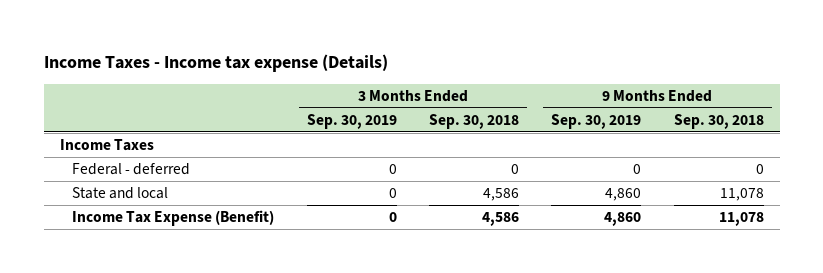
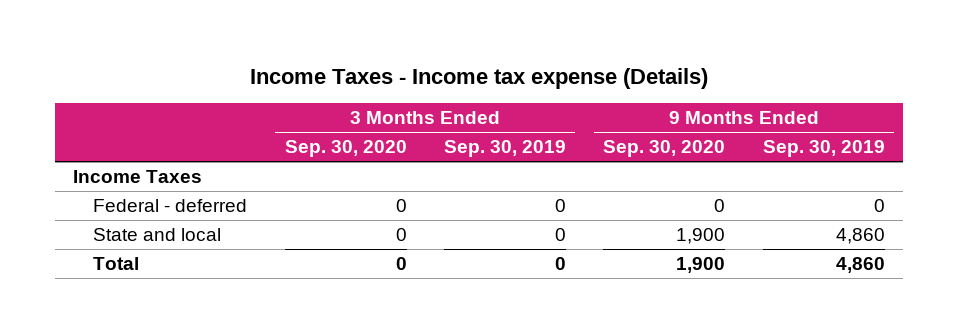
[428,114,519,130] Sep. 30, 2018 -> none
[673,114,764,130] Sep. 30, 2018 -> none
none -> [284,140,407,158] Sep. 30, 2020
none -> [603,140,726,158] Sep. 30, 2020
[72,210,275,227] Income Tax Expense (Benefit) -> [93,257,140,271] Total

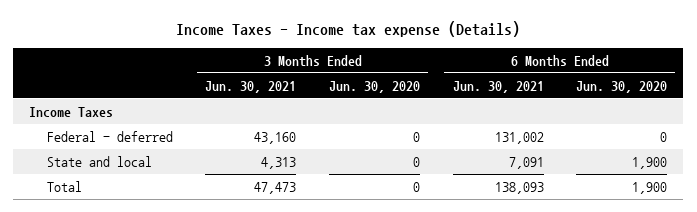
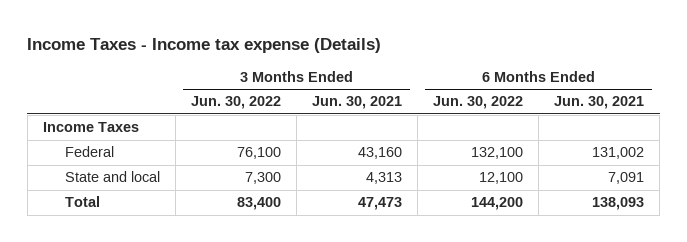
[328,80,420,93] Jun. 30, 2020 -> none
[576,80,668,93] Jun. 30, 2020 -> none
none -> [191,96,282,110] Jun. 30, 2022
none -> [433,96,524,110] Jun. 30, 2022
[46,130,173,142] Federal - deferred -> [65,146,115,158] Federal

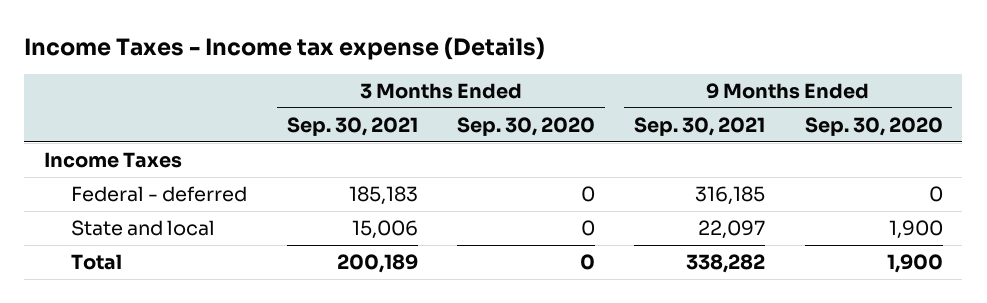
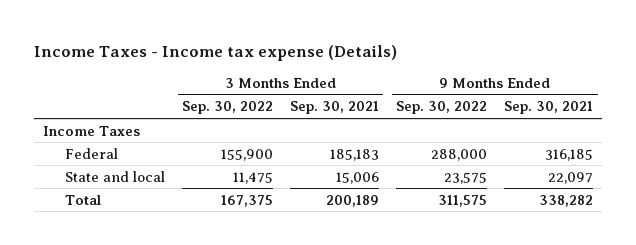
[456,116,595,136] Sep. 30, 2020 -> none
[804,116,943,136] Sep. 30, 2020 -> none
none -> [182,101,274,115] Sep. 30, 2022
none -> [396,101,488,115] Sep. 30, 2022
[71,186,248,203] Federal - deferred -> [65,147,119,159] Federal

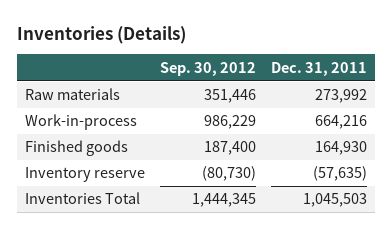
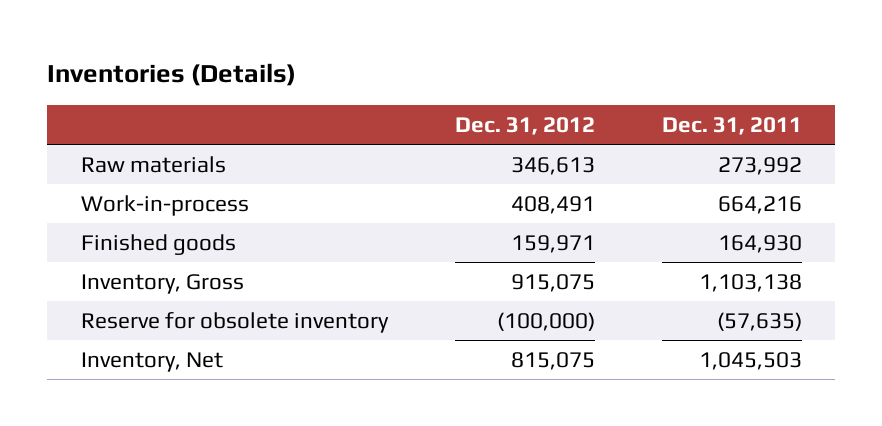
[159,61,256,76] Sep. 30, 2012 -> none
none -> [454,116,595,135] Dec. 31, 2012
none -> [80,273,244,294] Inventory, Gross
[24,167,145,183] Inventory reserve -> [80,311,389,333] Reserve for obsolete inventory
[24,192,140,205] Inventories Total -> [80,351,223,372] Inventory, Net

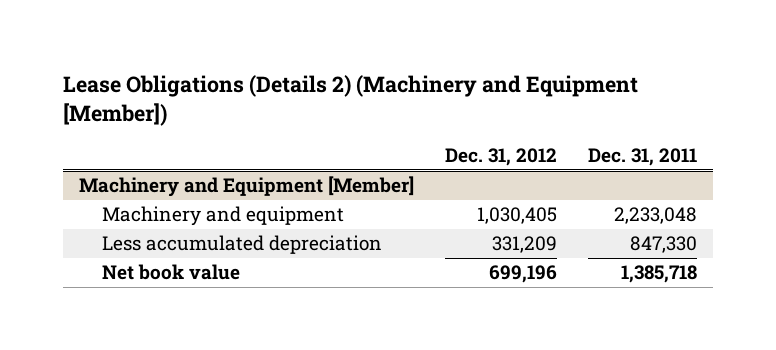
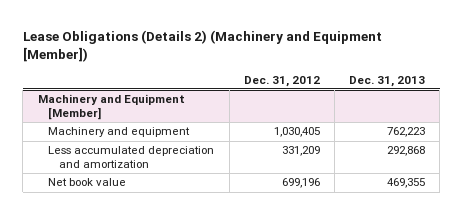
[588,147,698,166] Dec. 31, 2011 -> none
none -> [349,75,426,87] Dec. 31, 2013
[102,235,383,255] Less accumulated depreciation -> [48,146,215,168] Less accumulated depreciation and amortization

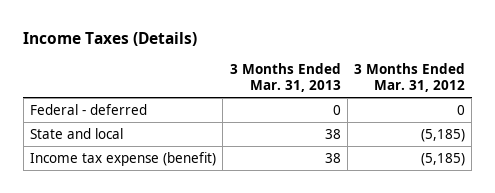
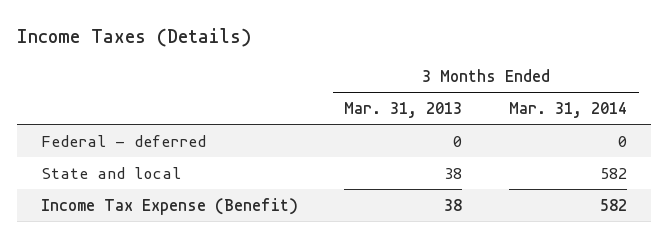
[354,63,466,93] 3 Months Ended Mar. 31, 2012 -> none
none -> [509,101,628,118] Mar. 31, 2014
[29,151,216,166] Income tax expense (benefit) -> [40,197,298,215] Income Tax Expense (Benefit)

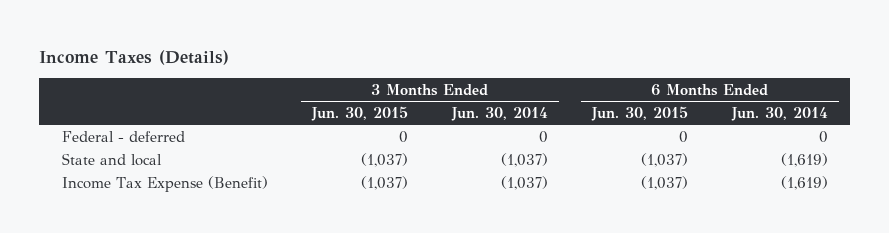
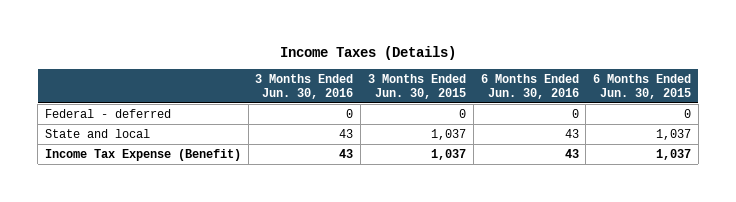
[450,107,548,122] Jun. 30, 2014 -> none
[730,107,828,122] Jun. 30, 2014 -> none
none -> [255,73,354,100] 3 Months Ended Jun. 30, 2016
none -> [480,73,579,100] 6 Months Ended Jun. 30, 2016
[360,152,408,167] (1,037) -> [431,128,467,140] 1,037
[640,152,688,167] (1,037) -> [656,128,692,140] 1,037
[360,175,408,190] (1,037) -> [431,148,467,160] 1,037
[640,175,688,190] (1,037) -> [656,148,692,160] 1,037

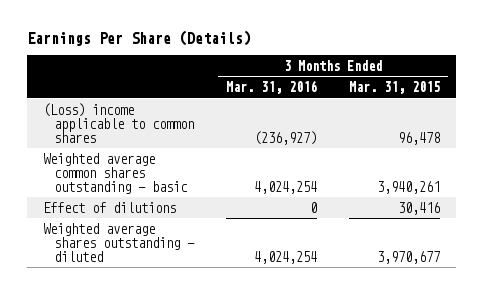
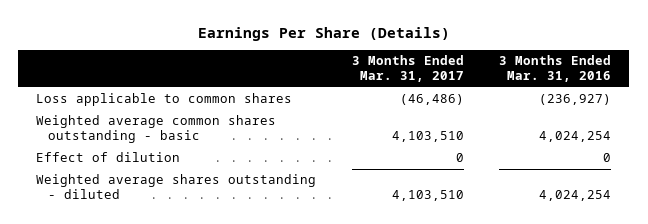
[349,81,441,95] Mar. 31, 2015 -> none
none -> [351,55,464,83] 3 Months Ended Mar. 31, 2017
[43,102,195,143] (Loss) income applicable to common shares -> [36,93,293,107] Loss applicable to common shares
[43,201,177,213] Effect of dilutions -> [36,152,181,163] Effect of dilution

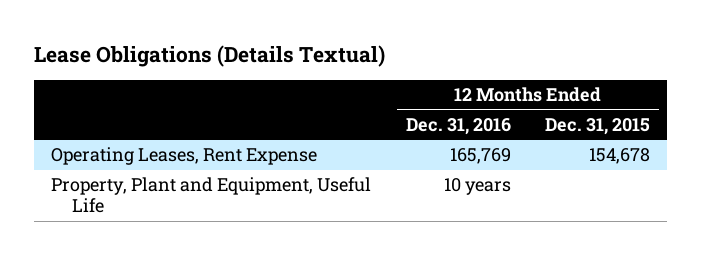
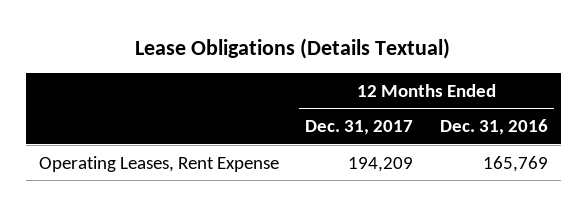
[544,117,650,135] Dec. 31, 2015 -> none
none -> [305,120,414,136] Dec. 31, 2017
[51,177,372,214] Property, Plant and Equipment, Useful Life -> none

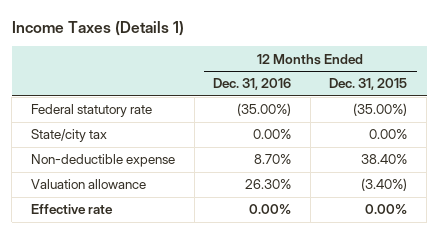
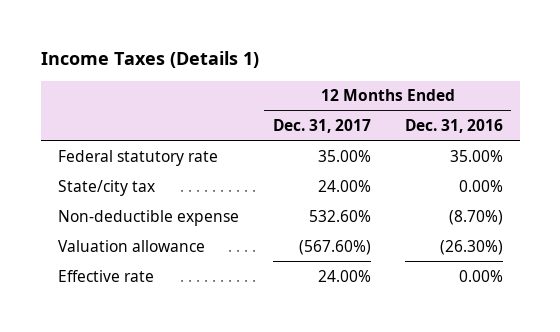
[329,78,408,91] Dec. 31, 2015 -> none
none -> [272,118,371,133] Dec. 31, 2017
[237,103,292,117] (35.00%) -> [449,149,503,162] 35.00%
[254,154,292,165] 8.70% -> [448,209,503,225] (8.70%)
[245,179,292,190] 26.30% -> [439,239,503,255] (26.30%)

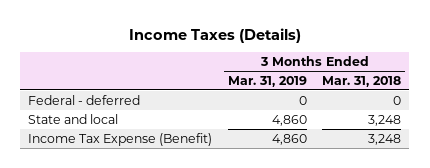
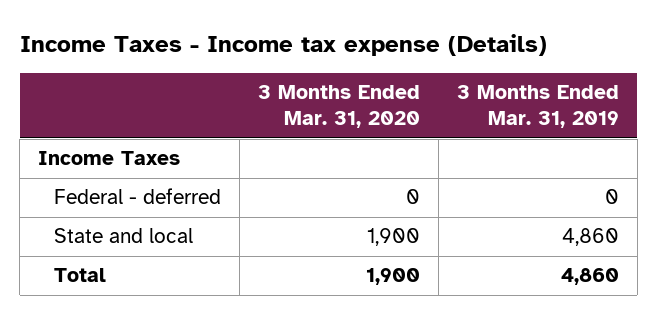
[128,27,301,43] Income Taxes (Details) -> [19,33,547,56] Income Taxes - Income tax expense (Details)
[322,75,402,87] Mar. 31, 2018 -> none
none -> [257,84,420,129] 3 Months Ended Mar. 31, 2020
none -> [38,151,181,166] Income Taxes
[28,132,213,146] Income Tax Expense (Benefit) -> [53,268,106,283] Total

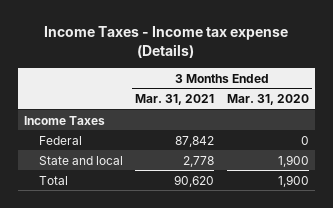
[456,84,619,129] 3 Months Ended Mar. 31, 2019 -> none
none -> [135,93,215,105] Mar. 31, 2021
[53,188,221,205] Federal - deferred -> [39,135,83,145] Federal

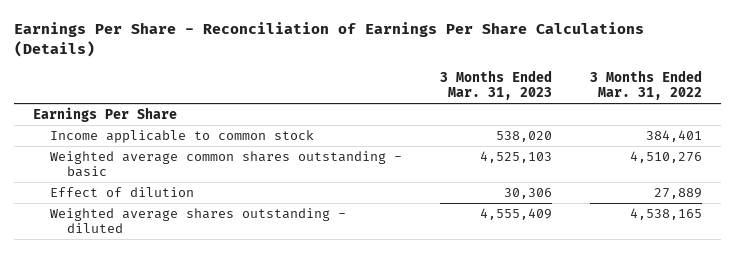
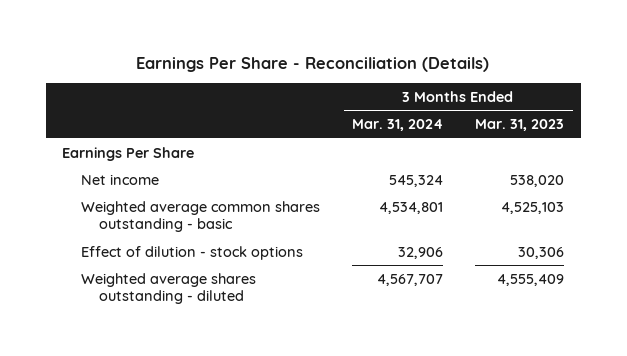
[14,22,645,58] Earnings Per Share - Reconciliation of Earnings Per Share Calculations (Details) -> [136,56,490,72] Earnings Per Share - Reconciliation (Details)
[589,69,702,101] 3 Months Ended Mar. 31, 2022 -> none
none -> [352,119,444,132] Mar. 31, 2024
[50,129,315,143] Income applicable to common stock -> [80,173,159,185] Net income
[50,186,195,197] Effect of dilution -> [80,245,303,260] Effect of dilution - stock options

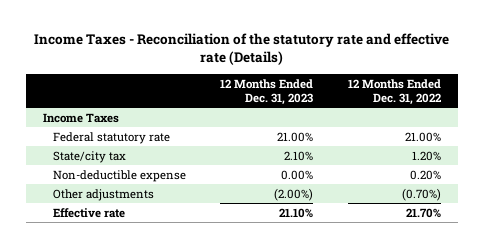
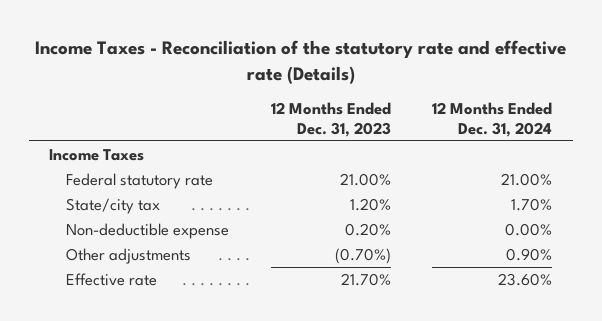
[347,78,441,105] 12 Months Ended Dec. 31, 2022 -> none
none -> [432,102,553,137] 12 Months Ended Dec. 31, 2024
[284,150,314,161] 2.10% -> [349,198,391,212] 1.20%
[281,169,314,180] 0.00% -> [344,223,391,237] 0.20%
[274,187,314,201] (2.00%) -> [334,248,391,265] (0.70%)
[279,207,314,218] 21.10% -> [340,273,391,287] 21.70%

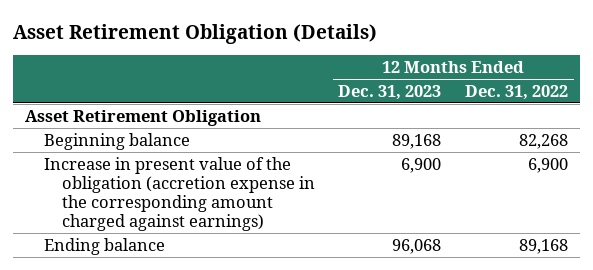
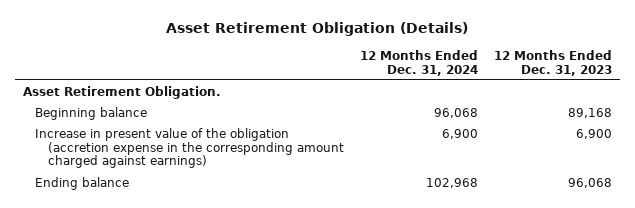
[465,84,569,100] Dec. 31, 2022 -> none
none -> [359,49,478,76] 12 Months Ended Dec. 31, 2024
[25,109,262,126] Asset Retirement Obligation -> [22,85,221,99] Asset Retirement Obligation.

